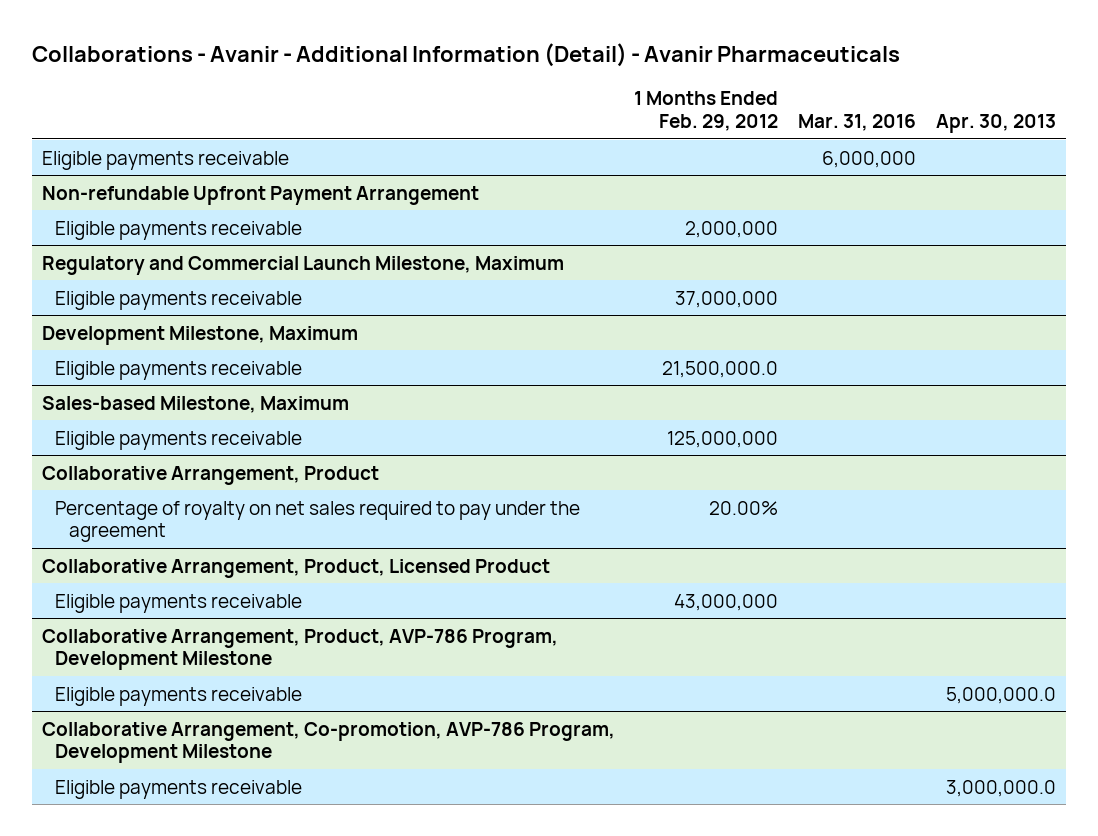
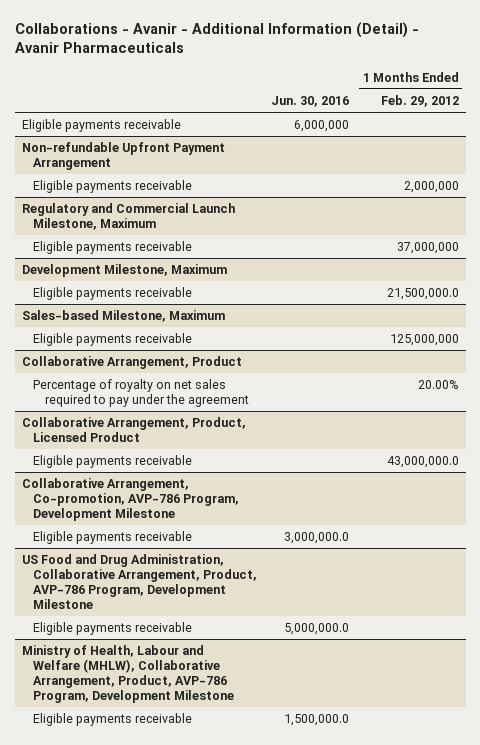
[798,113,917,131] Mar. 31, 2016 -> none
[935,113,1056,133] Apr. 30, 2013 -> none
none -> [270,95,349,107] Jun. 30, 2016
[41,628,558,671] Collaborative Arrangement, Product, AVP-786 Program, Development Milestone -> none
[55,686,303,706] Eligible payments receivable -> none
[674,593,779,611] 43,000,000 -> [386,455,459,468] 43,000,000.0
none -> [21,553,258,610] US Food and Drug Administration, Collaborative Arrangement, Product, AVP-786 Program, Development Milestone
none -> [33,621,193,635] Eligible payments receivable
none -> [21,644,235,704] Ministry of Health, Labour and Welfare (MHLW), Collaborative Arrangement, Product, AVP-786 Program, Development Milestone
none -> [33,712,193,726] Eligible payments receivable

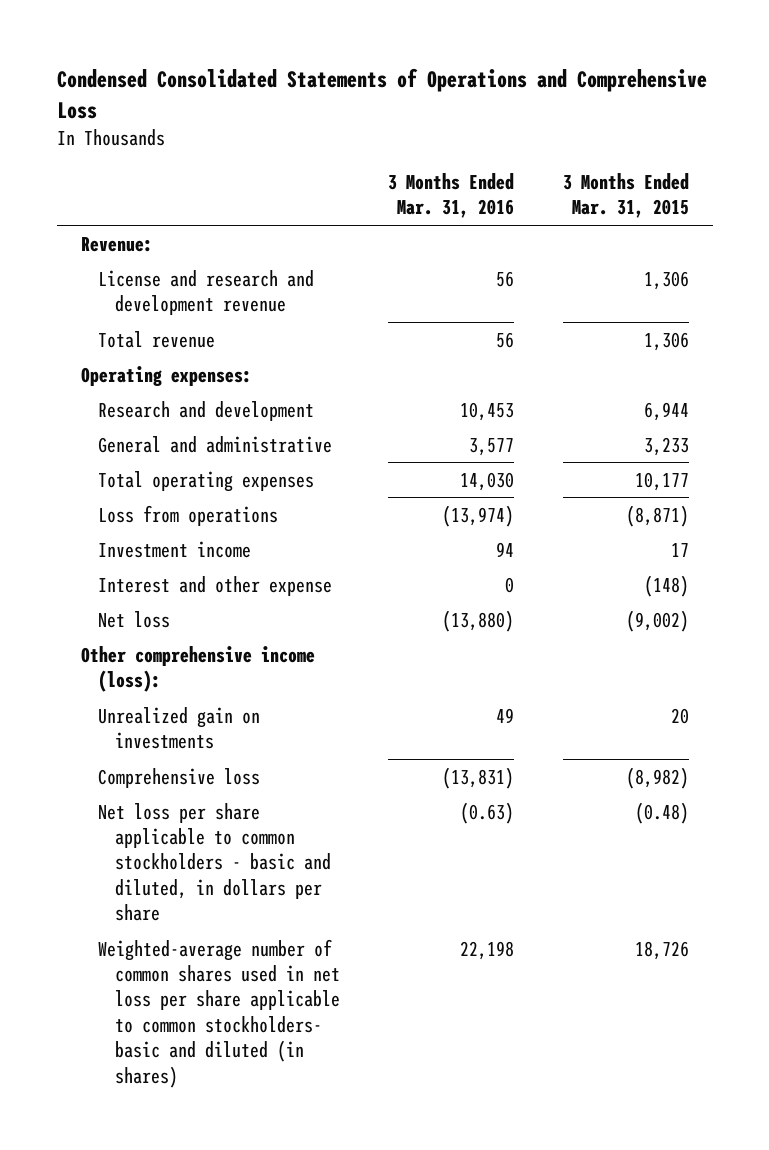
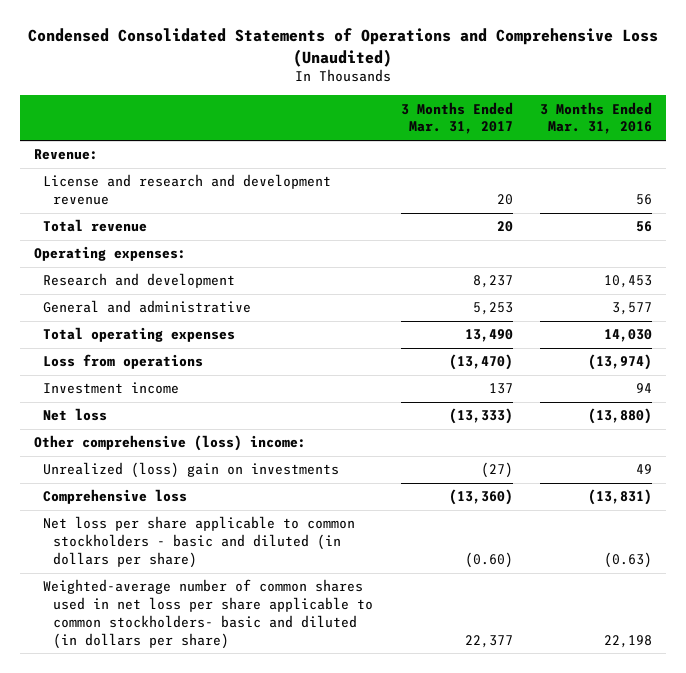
[56,68,707,119] Condensed Consolidated Statements of Operations and Comprehensive Loss -> [27,28,658,67] Condensed Consolidated Statements of Operations and Comprehensive Loss (Unaudited)
[562,172,689,219] 3 Months Ended Mar. 31, 2015 -> none
none -> [400,101,513,135] 3 Months Ended Mar. 31, 2017
[97,575,332,596] Interest and other expense -> none
[80,645,315,692] Other comprehensive income (loss): -> [33,435,306,452] Other comprehensive (loss) income:
[97,706,260,749] Unrealized gain on investments -> [43,462,340,479] Unrealized (loss) gain on investments
[97,802,331,922] Net loss per share applicable to common stockholders - basic and diluted, in dollars per share -> [43,516,356,568] Net loss per share applicable to common stockholders - basic and diluted (in dollars per share)
[97,938,340,1088] Weighted-average number of common shares used in net loss per share applicable to common stockholders- basic and diluted (in shares) -> [43,579,374,649] Weighted-average number of common shares used in net loss per share applicable to common stockholders- basic and diluted (in dollars per share)

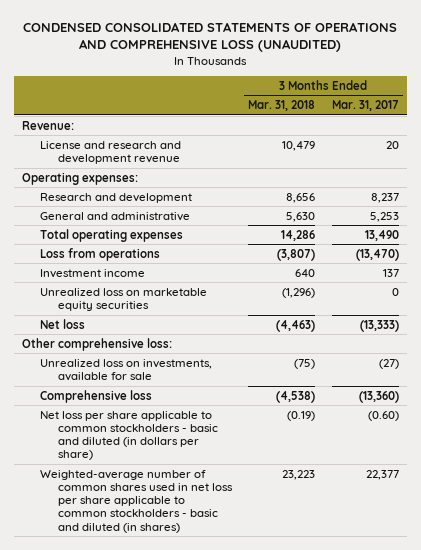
[27,28,658,67] Condensed Consolidated Statements of Operations and Comprehensive Loss (Unaudited) -> [23,21,398,53] CONDENSED CONSOLIDATED STATEMENTS OF OPERATIONS AND COMPREHENSIVE LOSS (UNAUDITED)
[539,101,652,135] 3 Months Ended Mar. 31, 2016 -> none
none -> [248,100,316,112] Mar. 31, 2018
[43,219,148,233] Total revenue -> none
none -> [40,287,208,311] Unrealized loss on marketable equity securities
[33,435,306,452] Other comprehensive (loss) income: -> [22,337,173,351] Other comprehensive loss:
[43,462,340,479] Unrealized (loss) gain on investments -> [40,358,213,381] Unrealized loss on investments, available for sale
[43,579,374,649] Weighted-average number of common shares used in net loss per share applicable to common stockholders- basic and diluted (in dollars per share) -> [40,469,233,533] Weighted-average number of common shares used in net loss per share applicable to common stockholders - basic and diluted (in shares)

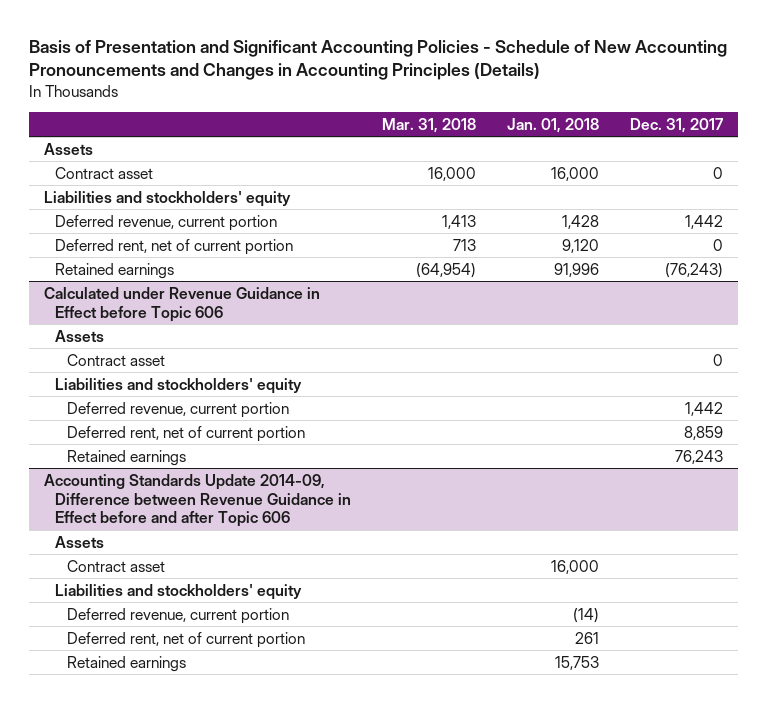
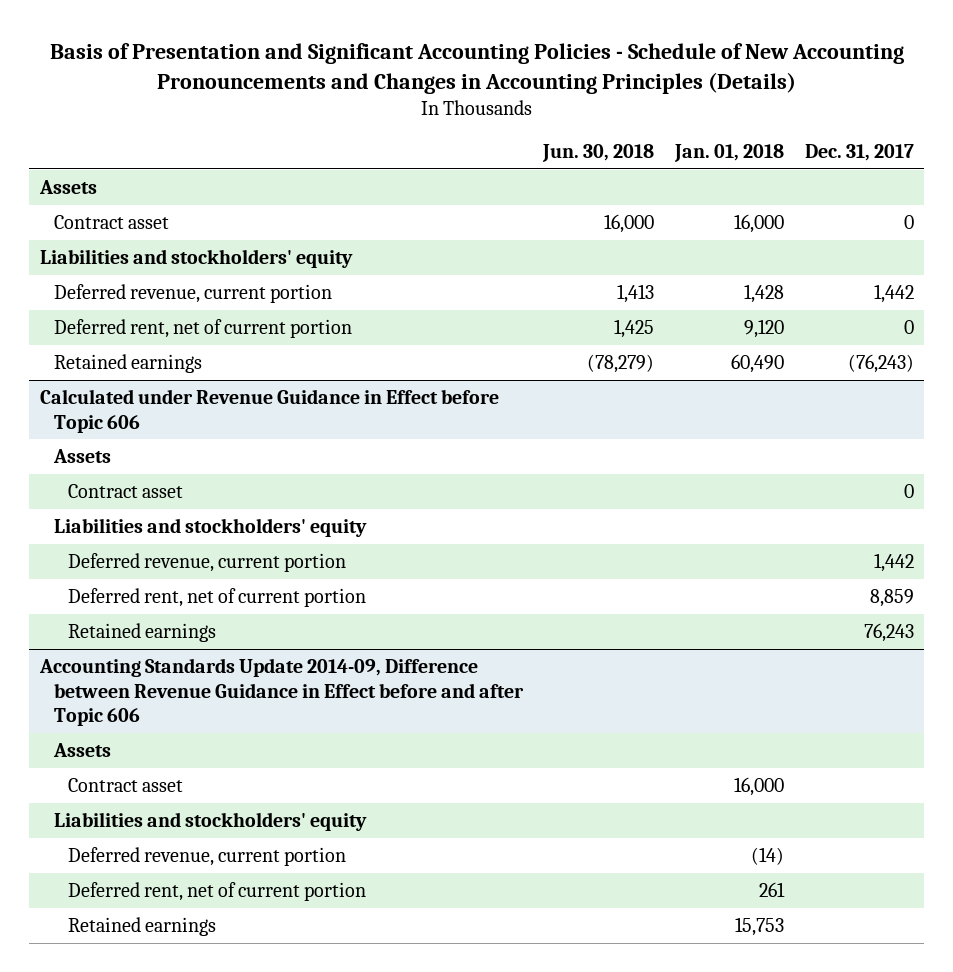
[382,117,477,133] Mar. 31, 2018 -> none
none -> [542,144,655,163] Jun. 30, 2018
[554,262,600,277] 91,996 -> [730,353,784,373] 60,490

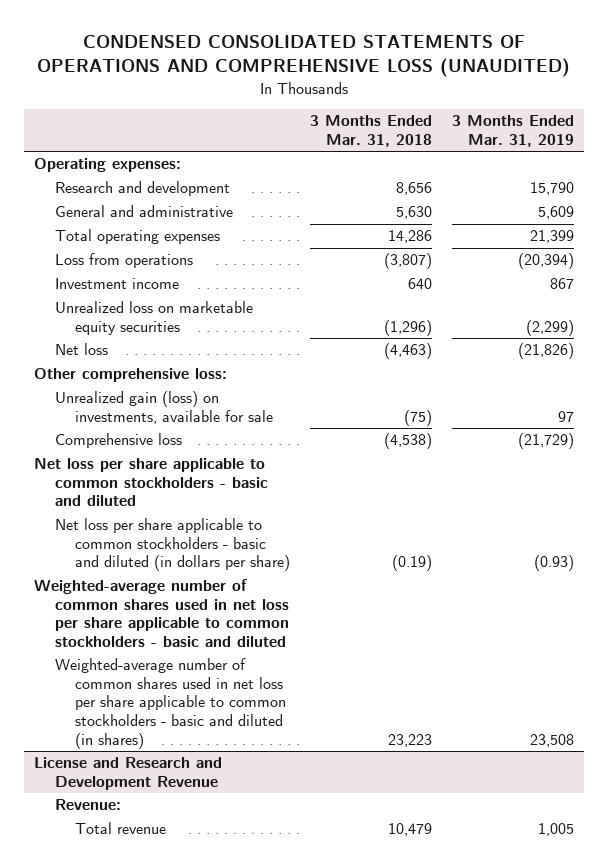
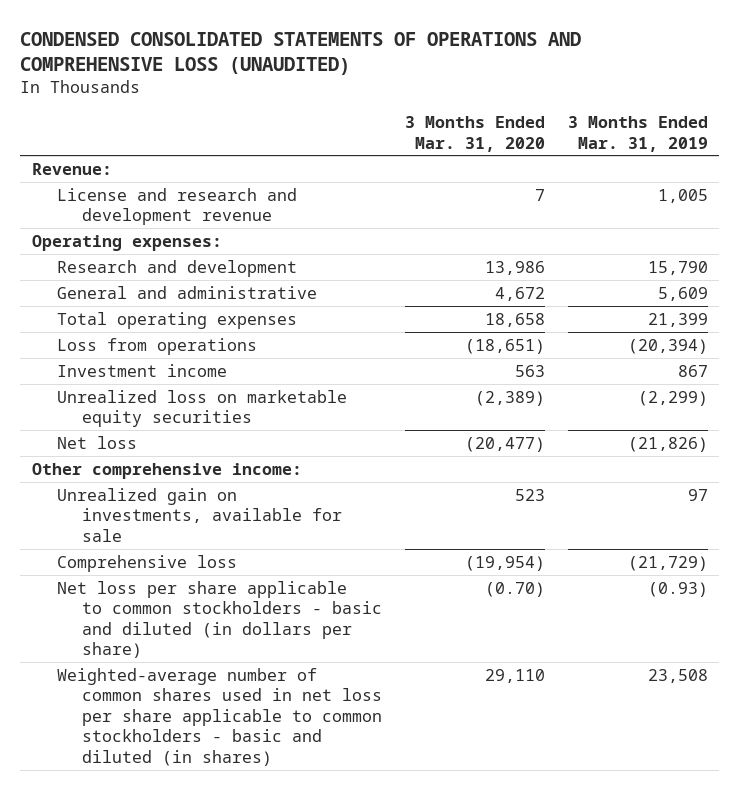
[310,115,433,147] 3 Months Ended Mar. 31, 2018 -> none
none -> [405,116,546,152] 3 Months Ended Mar. 31, 2020
none -> [31,162,112,175] Revenue:
none -> [56,187,297,226] License and research and development revenue
[34,368,228,383] Other comprehensive loss: -> [31,462,302,479] Other comprehensive income:
[54,391,274,424] Unrealized gain (loss) on investments, available for sale -> [56,487,343,542] Unrealized gain on investments, available for sale
[34,458,268,507] Net loss per share applicable to common stockholders - basic and diluted -> none
[34,579,289,648] Weighted-average number of common shares used in net loss per share applicable to common stockholders - basic and diluted -> none
[34,757,223,790] License and Research and Development Revenue -> none
[54,799,121,811] Revenue: -> none
[75,822,167,835] Total revenue -> none

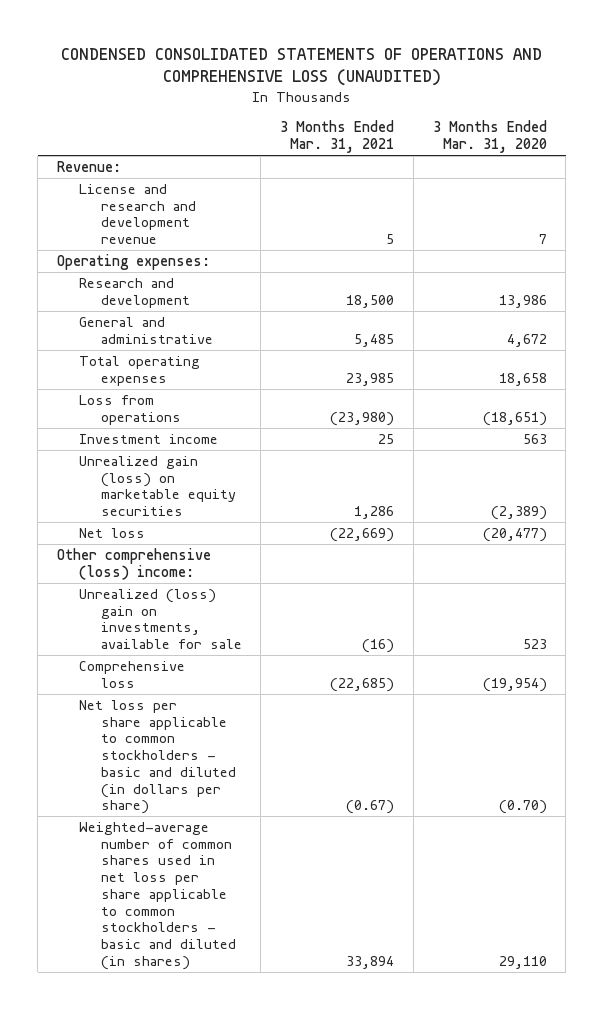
[567,116,708,152] 3 Months Ended Mar. 31, 2019 -> none
none -> [280,120,395,153] 3 Months Ended Mar. 31, 2021
[56,389,347,428] Unrealized loss on marketable equity securities -> [78,456,236,517] Unrealized gain (loss) on marketable equity securities
[31,462,302,479] Other comprehensive income: -> [57,548,212,580] Other comprehensive (loss) income:
[56,487,343,542] Unrealized gain on investments, available for sale -> [78,589,242,650] Unrealized (loss) gain on investments, available for sale

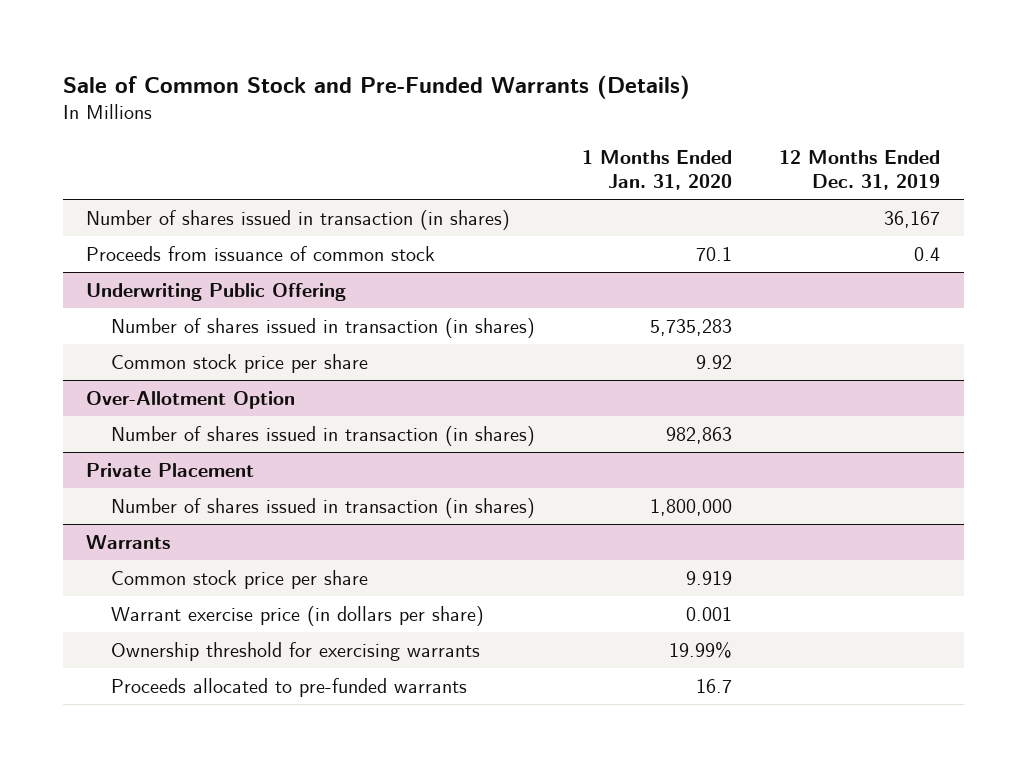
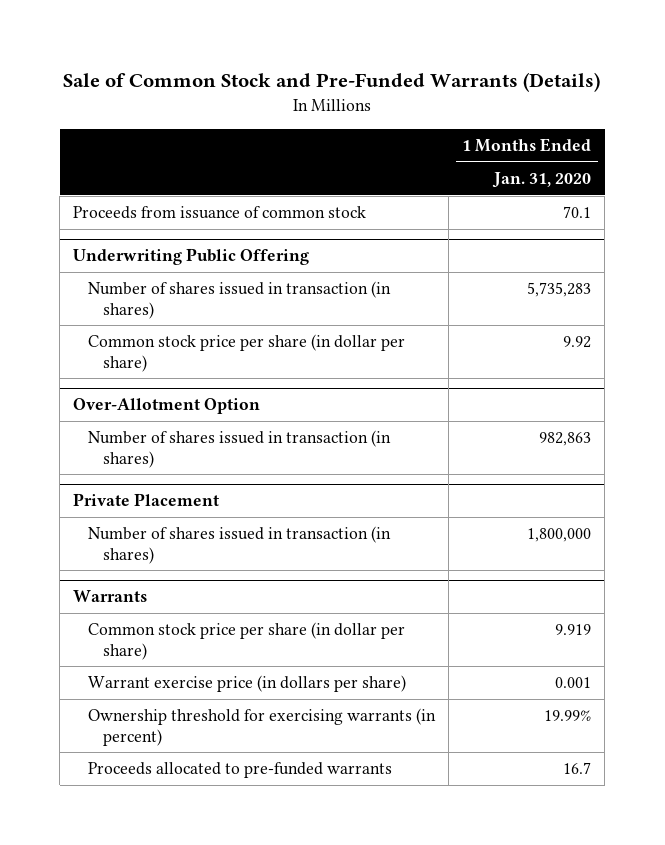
[778,149,940,191] 12 Months Ended Dec. 31, 2019 -> none
[86,209,511,230] Number of shares issued in transaction (in shares) -> none
[110,353,368,373] Common stock price per share -> [88,334,406,372] Common stock price per share (in dollar per share)
[110,569,368,589] Common stock price per share -> [88,622,406,660] Common stock price per share (in dollar per share)
[110,641,480,661] Ownership threshold for exercising warrants -> [88,708,437,746] Ownership threshold for exercising warrants (in percent)

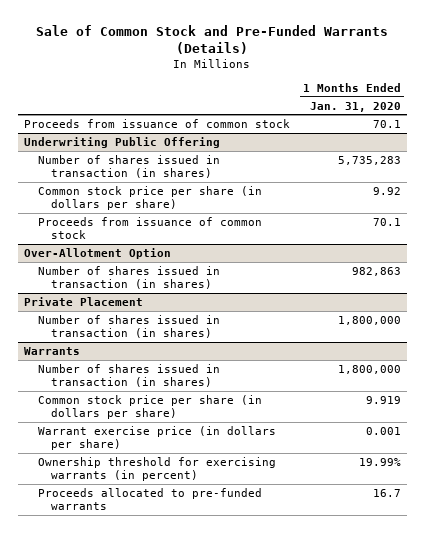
[88,334,406,372] Common stock price per share (in dollar per share) -> [37,186,262,211] Common stock price per share (in dollars per share)
none -> [37,217,262,240] Proceeds from issuance of common stock
none -> [37,364,220,388] Number of shares issued in transaction (in shares)
[88,622,406,660] Common stock price per share (in dollar per share) -> [37,395,262,420] Common stock price per share (in dollars per share)

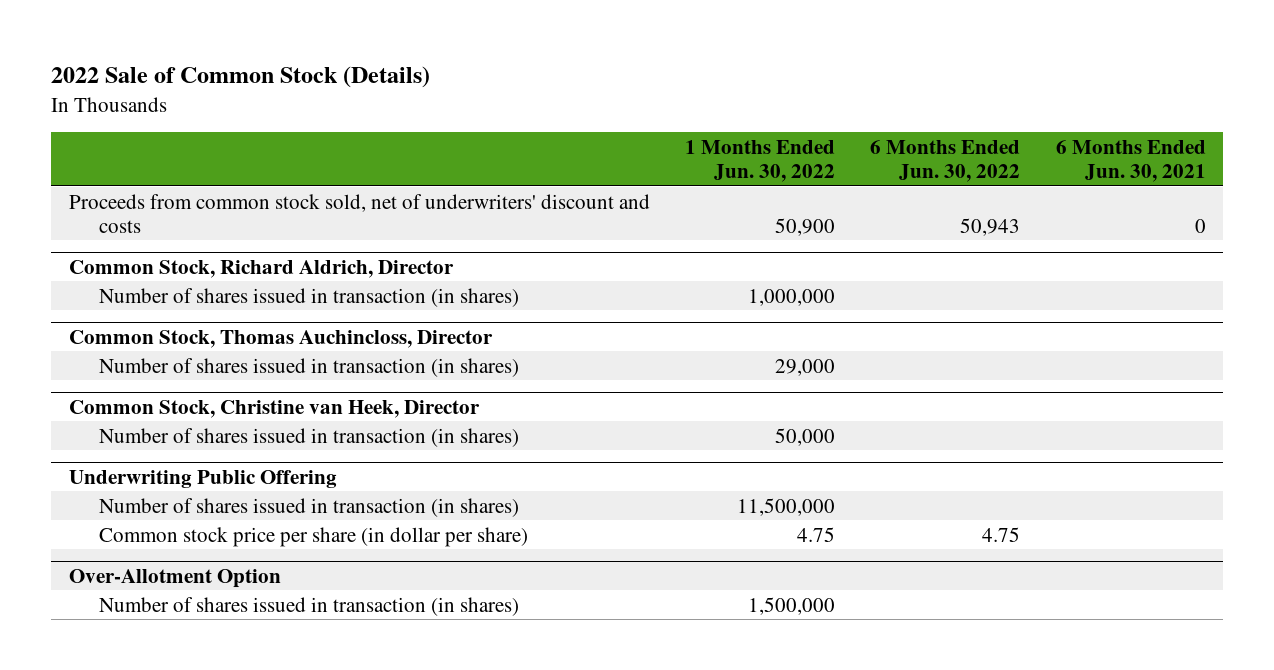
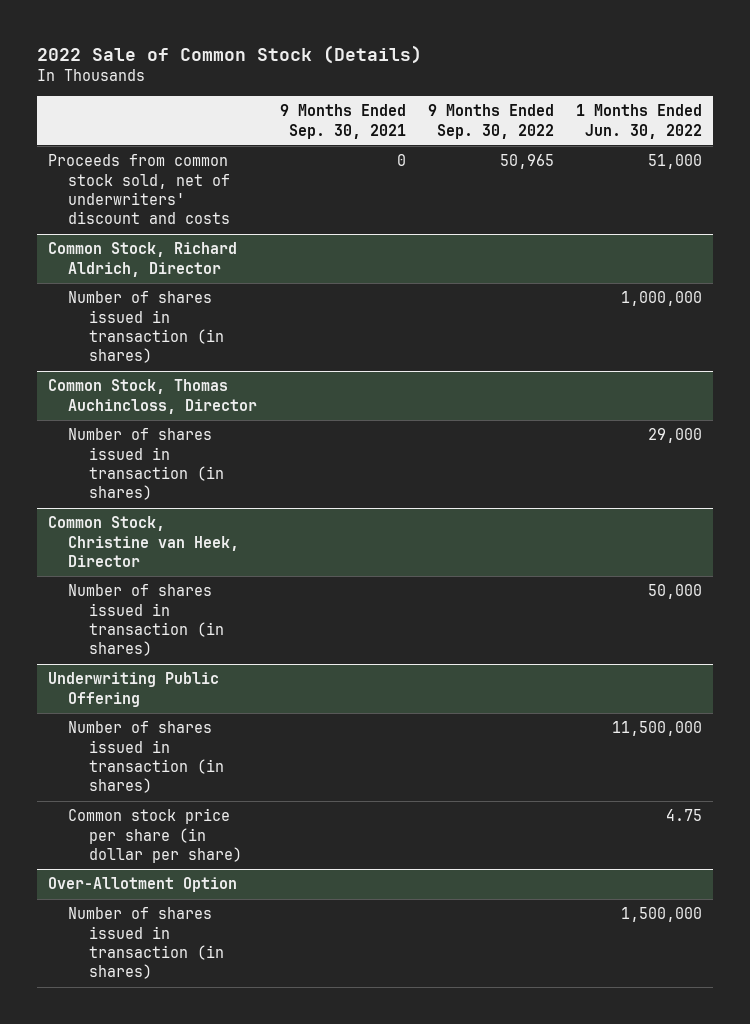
[870,140,1021,183] 6 Months Ended Jun. 30, 2022 -> none
[1055,140,1206,183] 6 Months Ended Jun. 30, 2021 -> none
none -> [279,104,406,139] 9 Months Ended Sep. 30, 2021
none -> [427,104,554,139] 9 Months Ended Sep. 30, 2022
[775,217,836,236] 50,900 -> [648,154,703,170] 51,000

